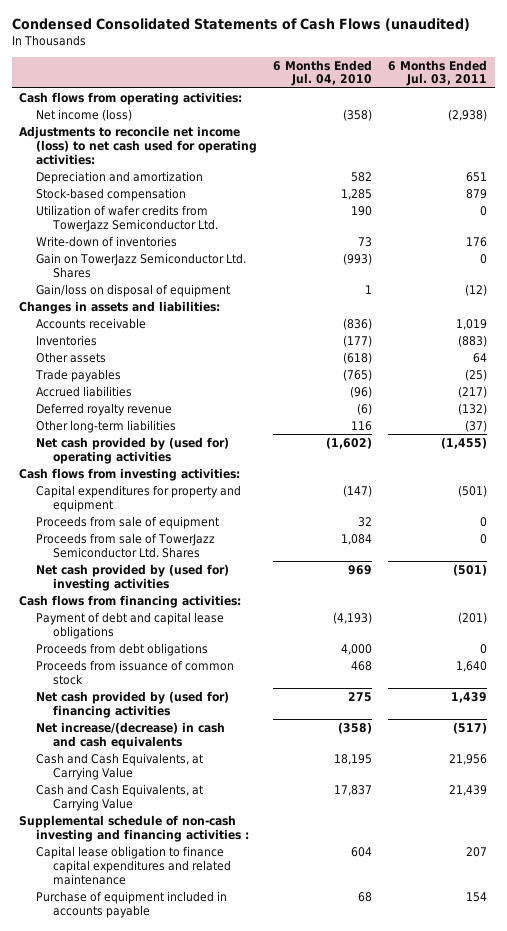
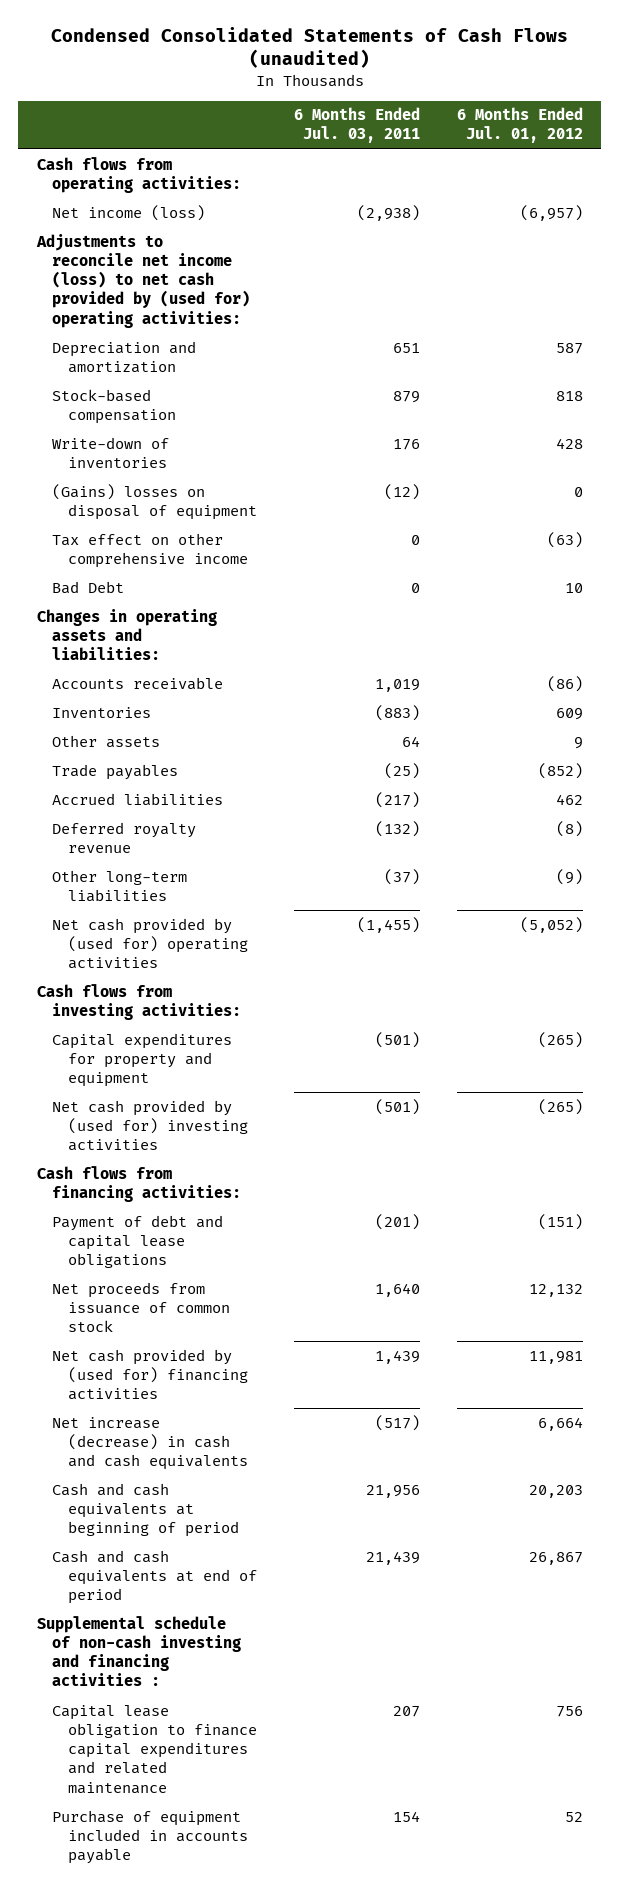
[273,59,373,87] 6 Months Ended Jul. 04, 2010 -> none
none -> [456,107,583,144] 6 Months Ended Jul. 01, 2012
[19,125,258,165] Adjustments to reconcile net income (loss) to net cash used for operating activities: -> [35,233,251,328] Adjustments to reconcile net income (loss) to net cash provided by (used for) operating activities:
[36,204,218,232] Utilization of wafer credits from TowerJazz Semiconductor Ltd. -> none
[36,252,247,278] Gain on TowerJazz Semiconductor Ltd. Shares -> none
[36,283,231,297] Gain/loss on disposal of equipment -> [52,483,257,520] (Gains) losses on disposal of equipment
none -> [52,532,248,568] Tax effect on other comprehensive income
none -> [52,580,125,594] Bad Debt
[19,300,221,314] Changes in assets and liabilities: -> [36,608,217,661] Changes in operating assets and liabilities:
[36,515,220,529] Proceeds from sale of equipment -> none
[36,532,216,558] Proceeds from sale of TowerJazz Semiconductor Ltd. Shares -> none
[36,642,209,656] Proceeds from debt obligations -> none
[36,659,235,685] Proceeds from issuance of common stock -> [52,1281,230,1333] Net proceeds from issuance of common stock
[36,721,226,749] Net increase/(decrease) in cash and cash equivalents -> [52,1416,248,1471] Net increase (decrease) in cash and cash equivalents
[36,752,204,780] Cash and Cash Equivalents, at Carrying Value -> [52,1482,239,1538] Cash and cash equivalents at beginning of period
[36,783,204,811] Cash and Cash Equivalents, at Carrying Value -> [52,1549,257,1605] Cash and cash equivalents at end of period

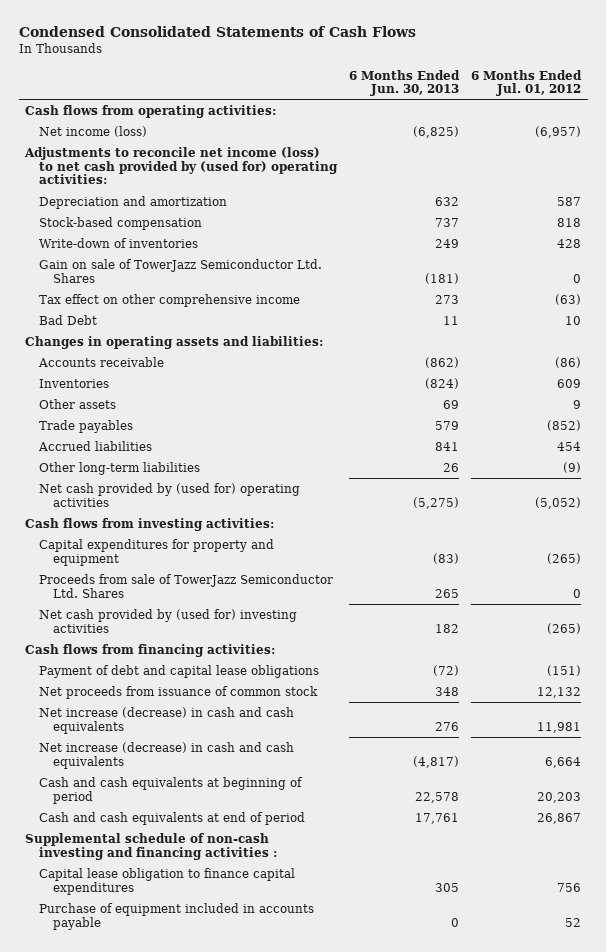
[50,26,568,69] Condensed Consolidated Statements of Cash Flows (unaudited) -> [18,25,416,37] Condensed Consolidated Statements of Cash Flows
[293,107,420,144] 6 Months Ended Jul. 03, 2011 -> none
none -> [349,69,461,97] 6 Months Ended Jun. 30, 2013
[52,483,257,520] (Gains) losses on disposal of equipment -> none
none -> [38,258,322,283] Gain on sale of TowerJazz Semiconductor Ltd. Shares
[52,821,197,853] Deferred royalty revenue -> none
[555,793,583,805] 462 -> [557,441,582,451] 454
none -> [38,573,333,598] Proceeds from sale of TowerJazz Semiconductor Ltd. Shares
[52,1348,248,1401] Net cash provided by (used for) financing activities -> [38,706,294,734] Net increase (decrease) in cash and cash equivalents
[52,1704,257,1794] Capital lease obligation to finance capital expenditures and related maintenance -> [38,867,295,895] Capital lease obligation to finance capital expenditures

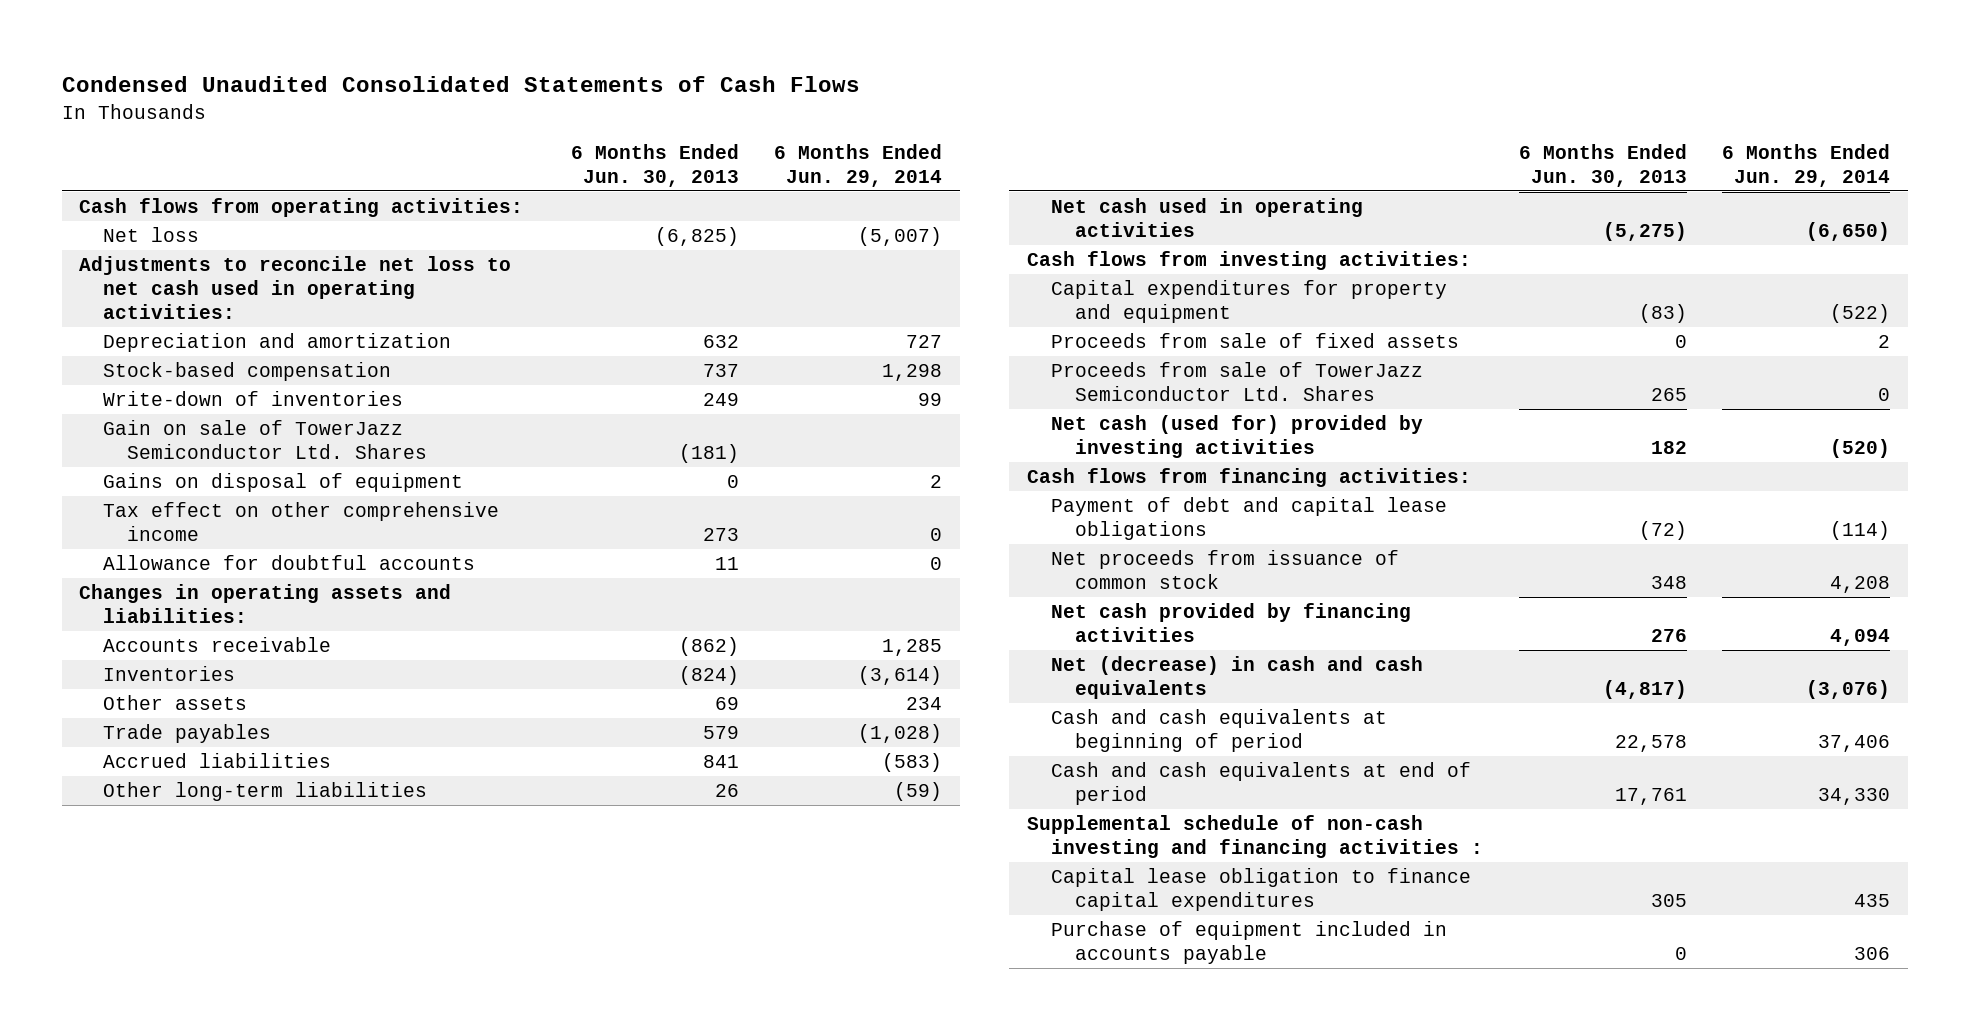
[18,25,416,37] Condensed Consolidated Statements of Cash Flows -> [61,76,860,93] Condensed Unaudited Consolidated Statements of Cash Flows
[471,69,583,97] 6 Months Ended Jul. 01, 2012 -> none
none -> [774,144,943,187] 6 Months Ended Jun. 29, 2014
[38,125,147,137] Net income (loss) -> [103,226,200,242] Net loss
[23,146,338,185] Adjustments to reconcile net income (loss) to net cash provided by (used for) operating activities: -> [79,255,512,319] Adjustments to reconcile net loss to net cash used in operating activities:
none -> [103,472,464,492] Gains on disposal of equipment
[38,314,97,325] Bad Debt -> [103,554,476,570] Allowance for doubtful accounts
[38,482,300,507] Net cash provided by (used for) operating activities -> [1051,197,1364,237] Net cash used in operating activities
none -> [1051,332,1460,348] Proceeds from sale of fixed assets
[38,608,297,633] Net cash provided by (used for) investing activities -> [1051,414,1424,458] Net cash (used for) provided by investing activities
[38,706,294,734] Net increase (decrease) in cash and cash equivalents -> [1051,602,1412,642] Net cash provided by financing activities
[38,741,294,769] Net increase (decrease) in cash and cash equivalents -> [1051,655,1424,699] Net (decrease) in cash and cash equivalents

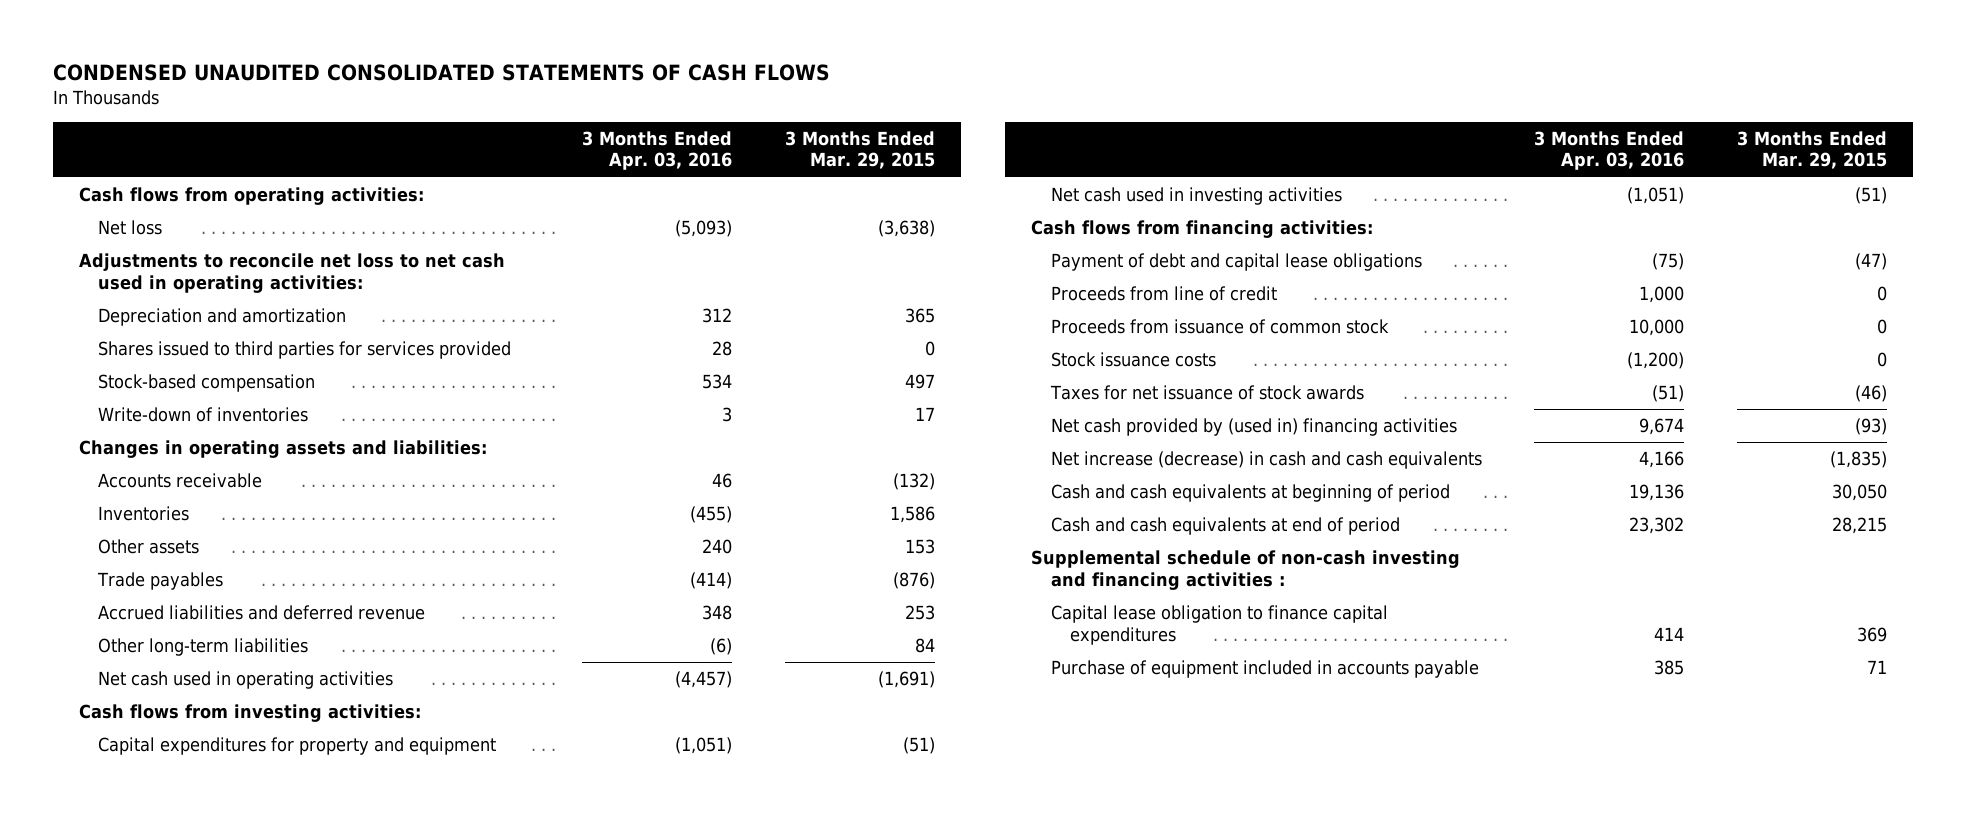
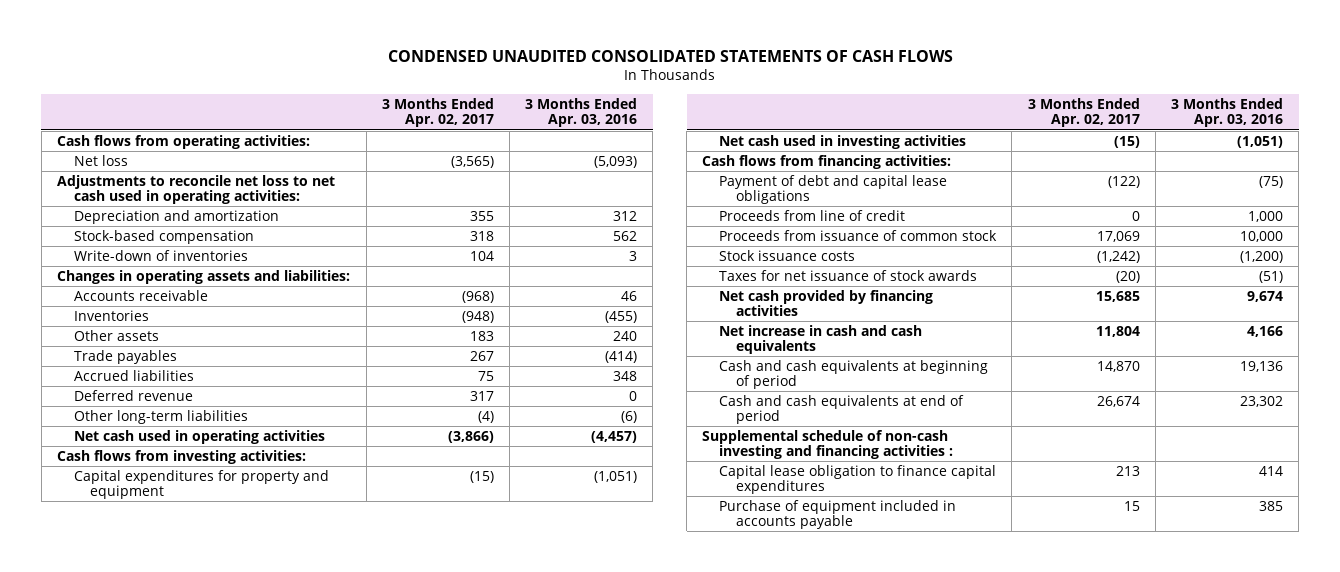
[784,130,935,170] 3 Months Ended Mar. 29, 2015 -> none
none -> [381,97,494,128] 3 Months Ended Apr. 02, 2017
[98,341,512,360] Shares issued to third parties for services provided -> none
[701,374,732,390] 534 -> [613,230,638,241] 562
[98,605,426,621] Accrued liabilities and deferred revenue -> [73,369,194,381] Accrued liabilities
none -> [73,389,193,401] Deferred revenue
[1050,418,1457,437] Net cash provided by (used in) financing activities -> [719,289,934,317] Net cash provided by financing activities
[1050,451,1482,470] Net increase (decrease) in cash and cash equivalents -> [719,324,923,355] Net increase in cash and cash equivalents

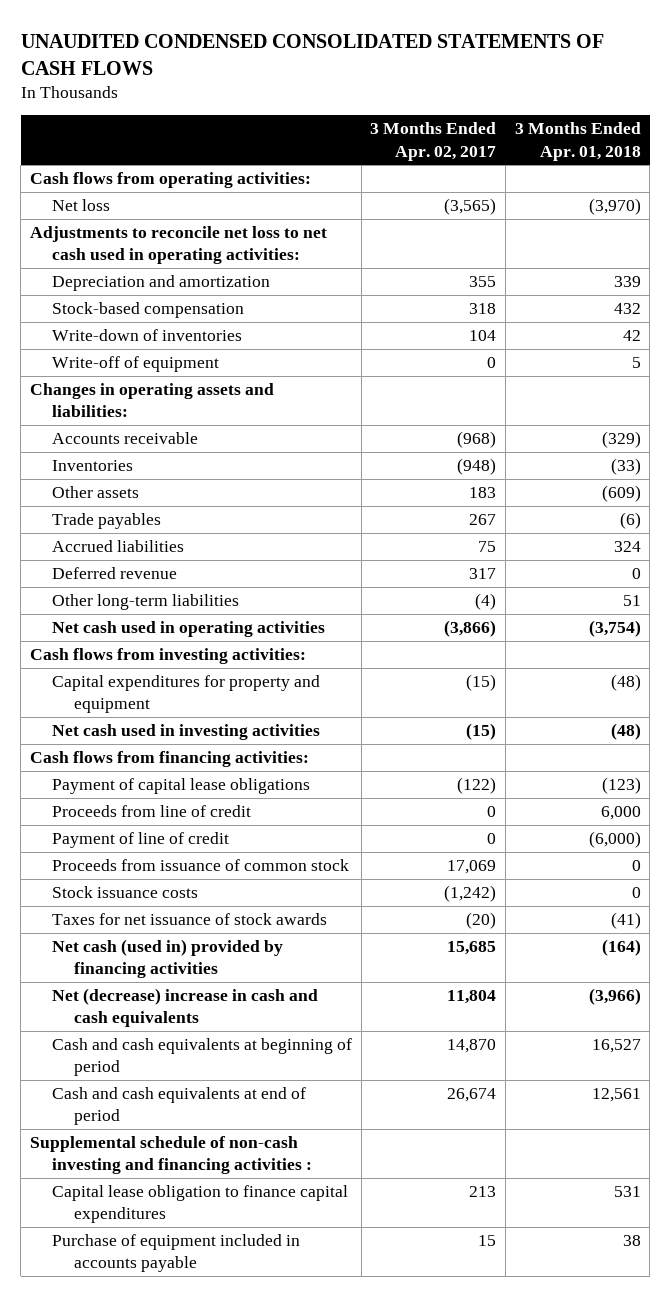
[387,50,953,63] CONDENSED UNAUDITED CONSOLIDATED STATEMENTS OF CASH FLOWS -> [20,33,604,75] UNAUDITED CONDENSED CONSOLIDATED STATEMENTS OF CASH FLOWS
[525,97,638,128] 3 Months Ended Apr. 03, 2016 -> none
none -> [514,122,641,161] 3 Months Ended Apr. 01, 2018
none -> [52,355,220,372] Write-off of equipment
[719,174,948,205] Payment of debt and capital lease obligations -> [52,777,311,794] Payment of capital lease obligations
none -> [52,831,230,848] Payment of line of credit
[719,289,934,317] Net cash provided by financing activities -> [52,938,284,979] Net cash (used in) provided by financing activities
[719,324,923,355] Net increase in cash and cash equivalents -> [52,987,319,1028] Net (decrease) increase in cash and cash equivalents

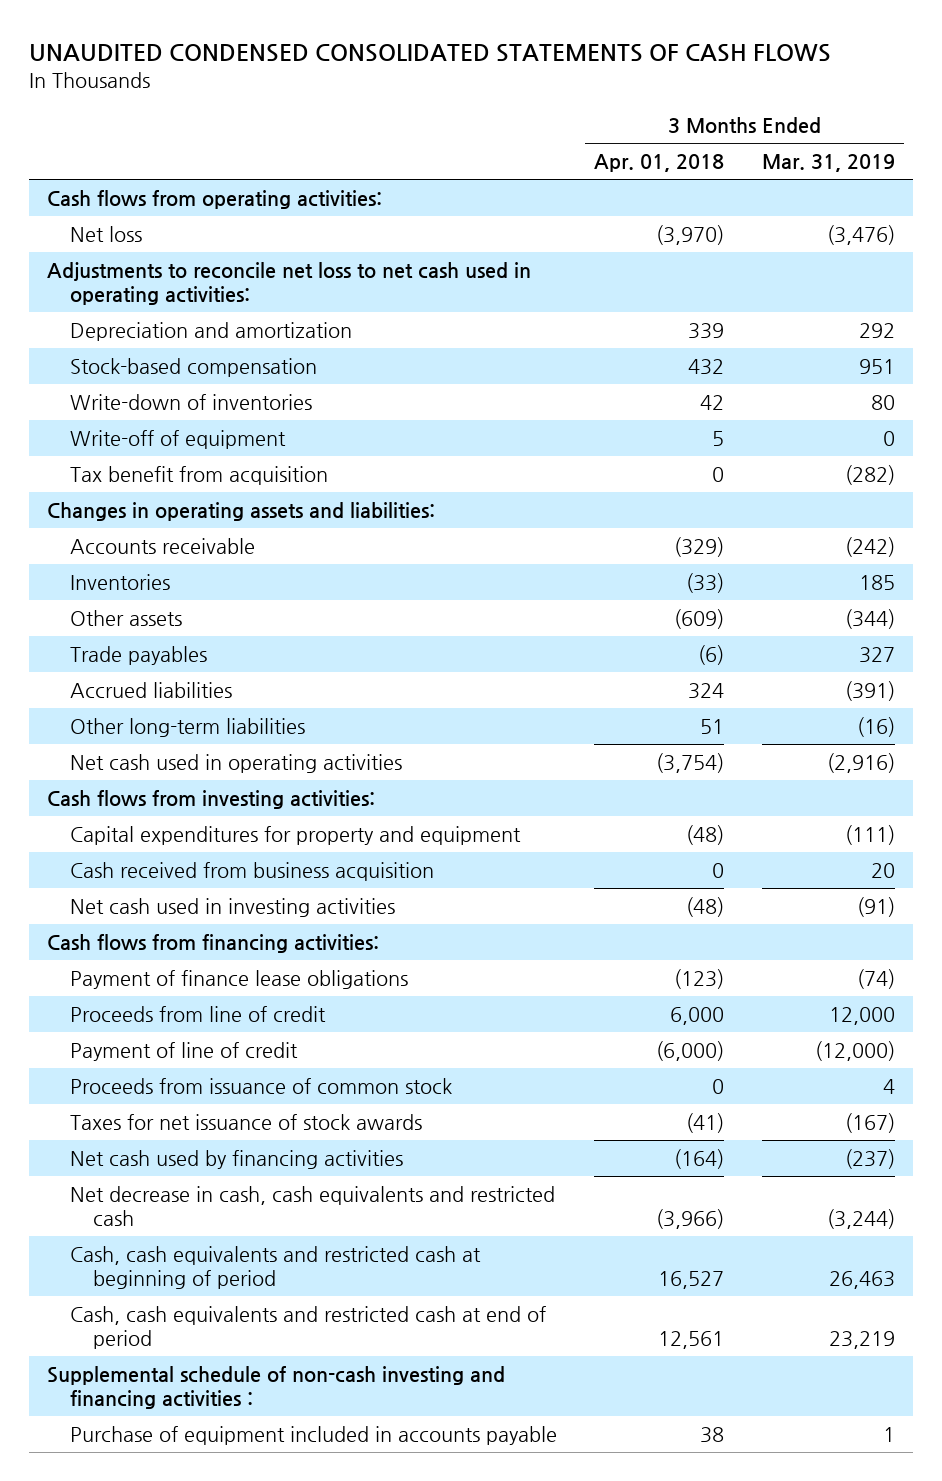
[370,122,497,161] 3 Months Ended Apr. 02, 2017 -> none
none -> [761,154,895,173] Mar. 31, 2019
none -> [70,466,329,486] Tax benefit from acquisition
[52,566,178,579] Deferred revenue -> none
none -> [70,862,435,882] Cash received from business acquisition
[52,777,311,794] Payment of capital lease obligations -> [70,970,409,990] Payment of finance lease obligations
[52,885,199,898] Stock issuance costs -> none
[52,938,284,979] Net cash (used in) provided by financing activities -> [70,1150,404,1170] Net cash used by financing activities
[52,987,319,1028] Net (decrease) increase in cash and cash equivalents -> [70,1186,556,1227] Net decrease in cash, cash equivalents and restricted cash
[52,1037,353,1077] Cash and cash equivalents at beginning of period -> [70,1246,482,1290] Cash, cash equivalents and restricted cash at beginning of period
[52,1086,307,1126] Cash and cash equivalents at end of period -> [70,1306,547,1350] Cash, cash equivalents and restricted cash at end of period
[52,1184,349,1224] Capital lease obligation to finance capital expenditures -> none

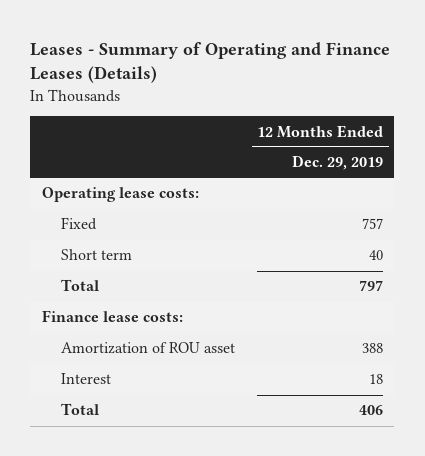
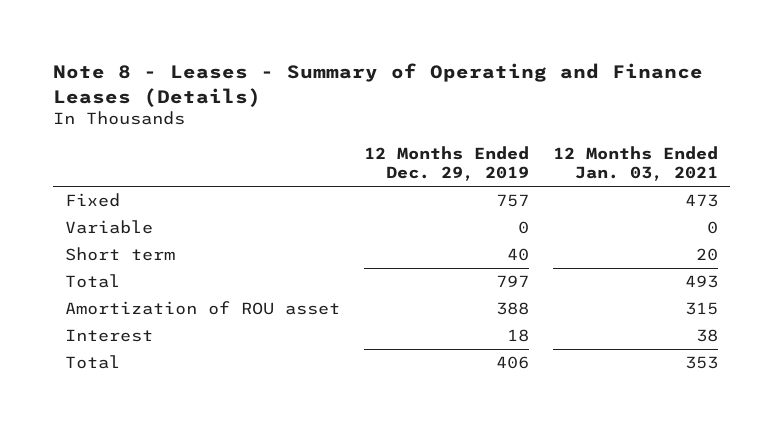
[30,41,391,84] Leases - Summary of Operating and Finance Leases (Details) -> [53,63,704,107] Note 8 - Leases - Summary of Operating and Finance Leases (Details)
none -> [553,146,719,182] 12 Months Ended Jan. 03, 2021
[41,187,199,203] Operating lease costs: -> none
none -> [65,220,154,235] Variable
[41,310,183,323] Finance lease costs: -> none

